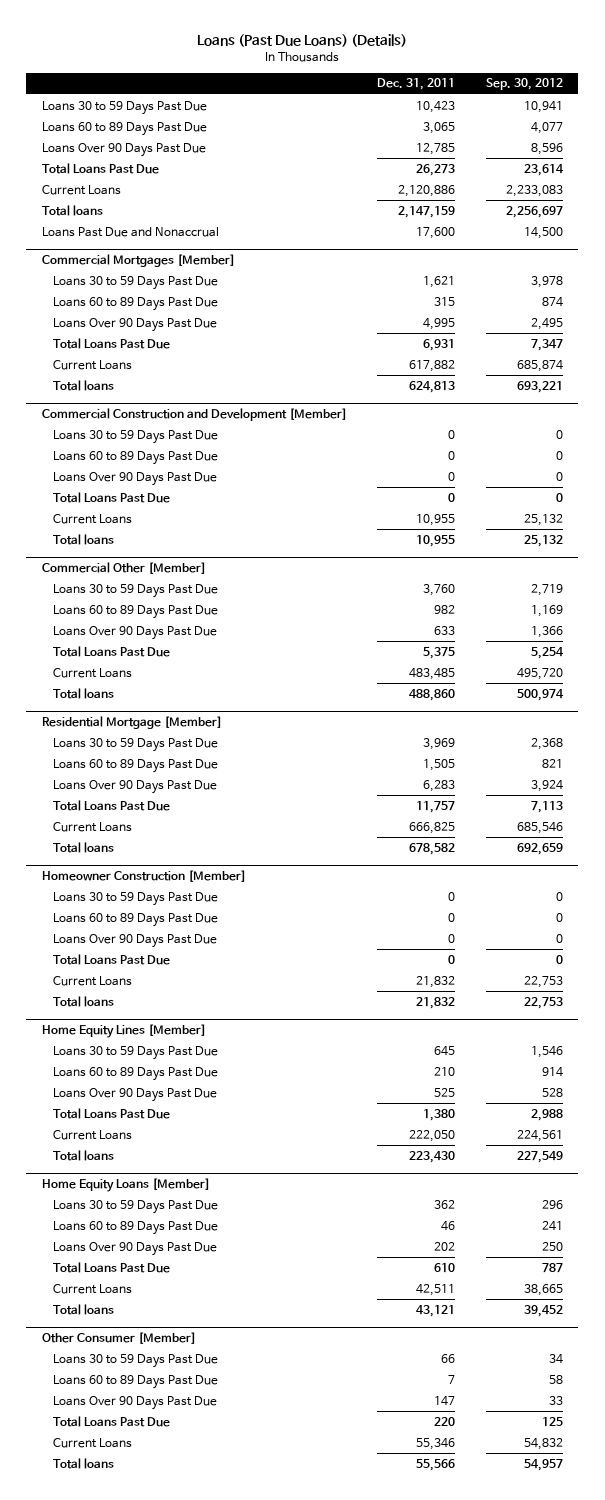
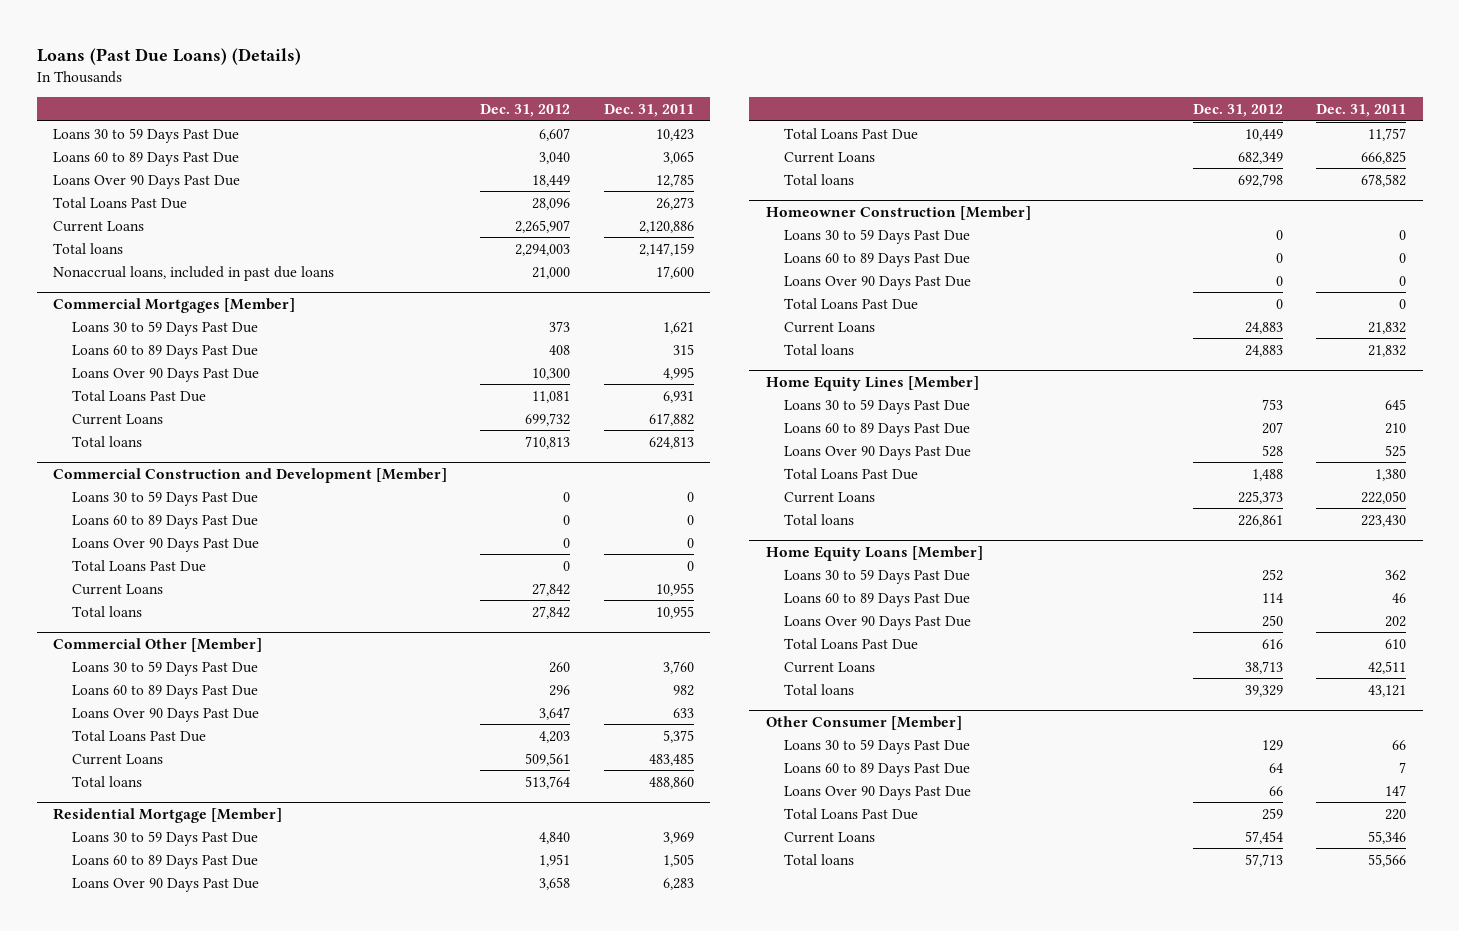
[485,78,563,91] Sep. 30, 2012 -> none
none -> [480,104,571,118] Dec. 31, 2012
[41,226,219,237] Loans Past Due and Nonaccrual -> [53,265,335,281] Nonaccrual loans, included in past due loans

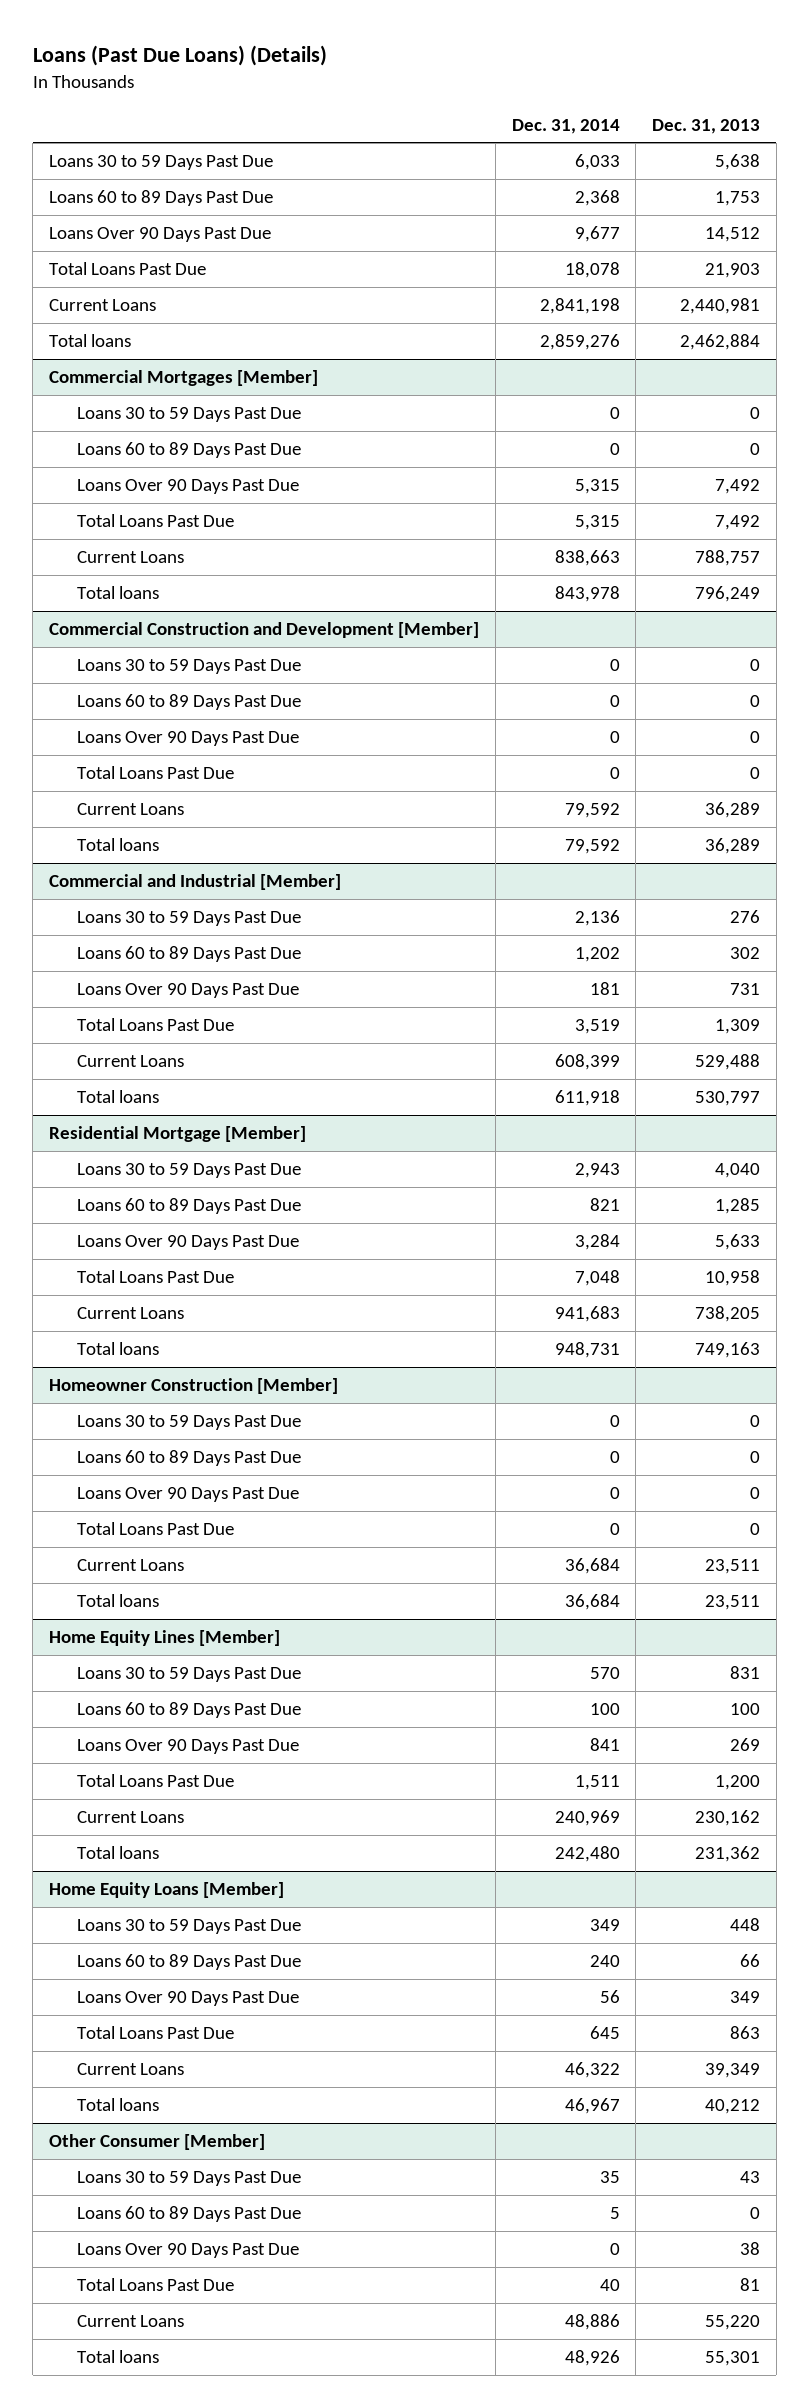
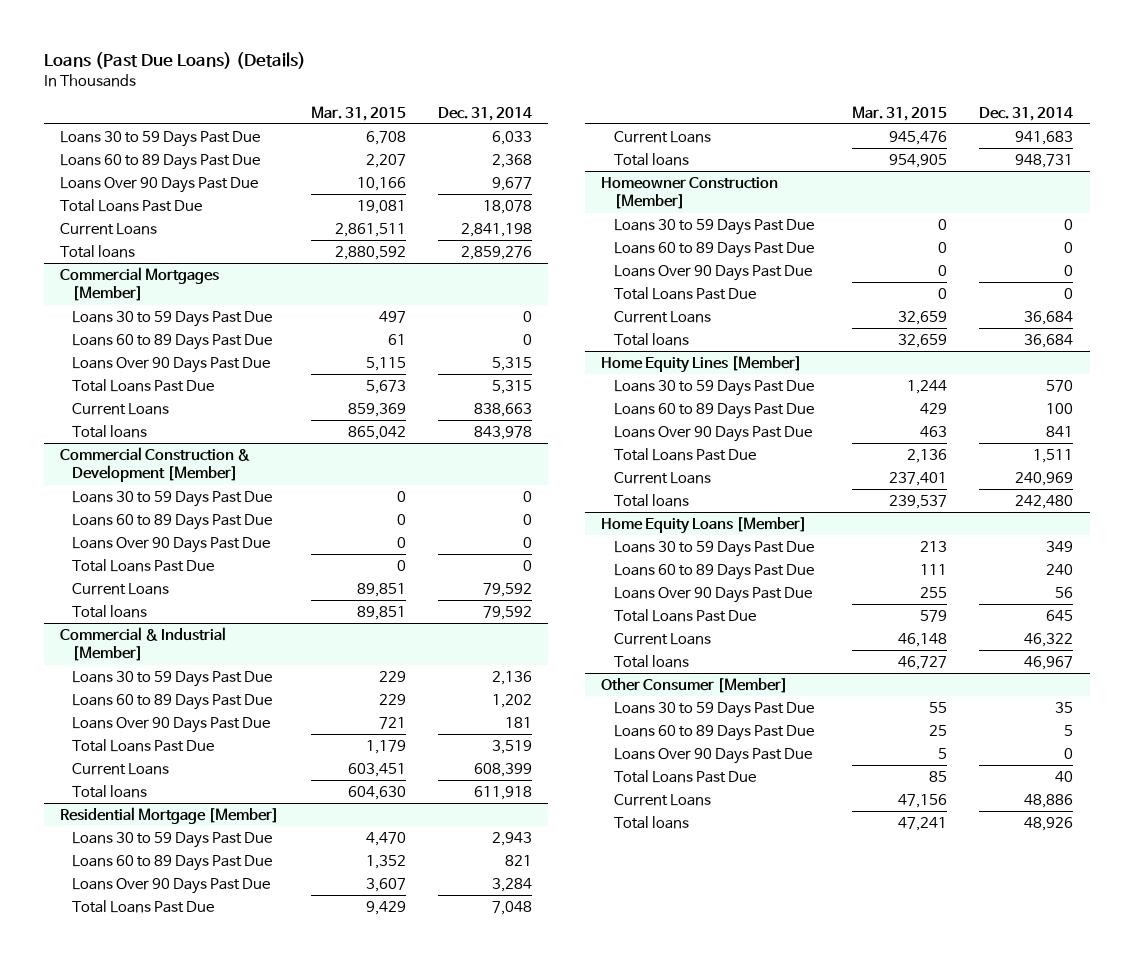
[652,118,761,134] Dec. 31, 2013 -> none
none -> [310,105,406,121] Mar. 31, 2015
[49,622,480,639] Commercial Construction and Development [Member] -> [59,446,250,483] Commercial Construction & Development [Member]
[49,874,342,891] Commercial and Industrial [Member] -> [59,626,226,662] Commercial & Industrial [Member]

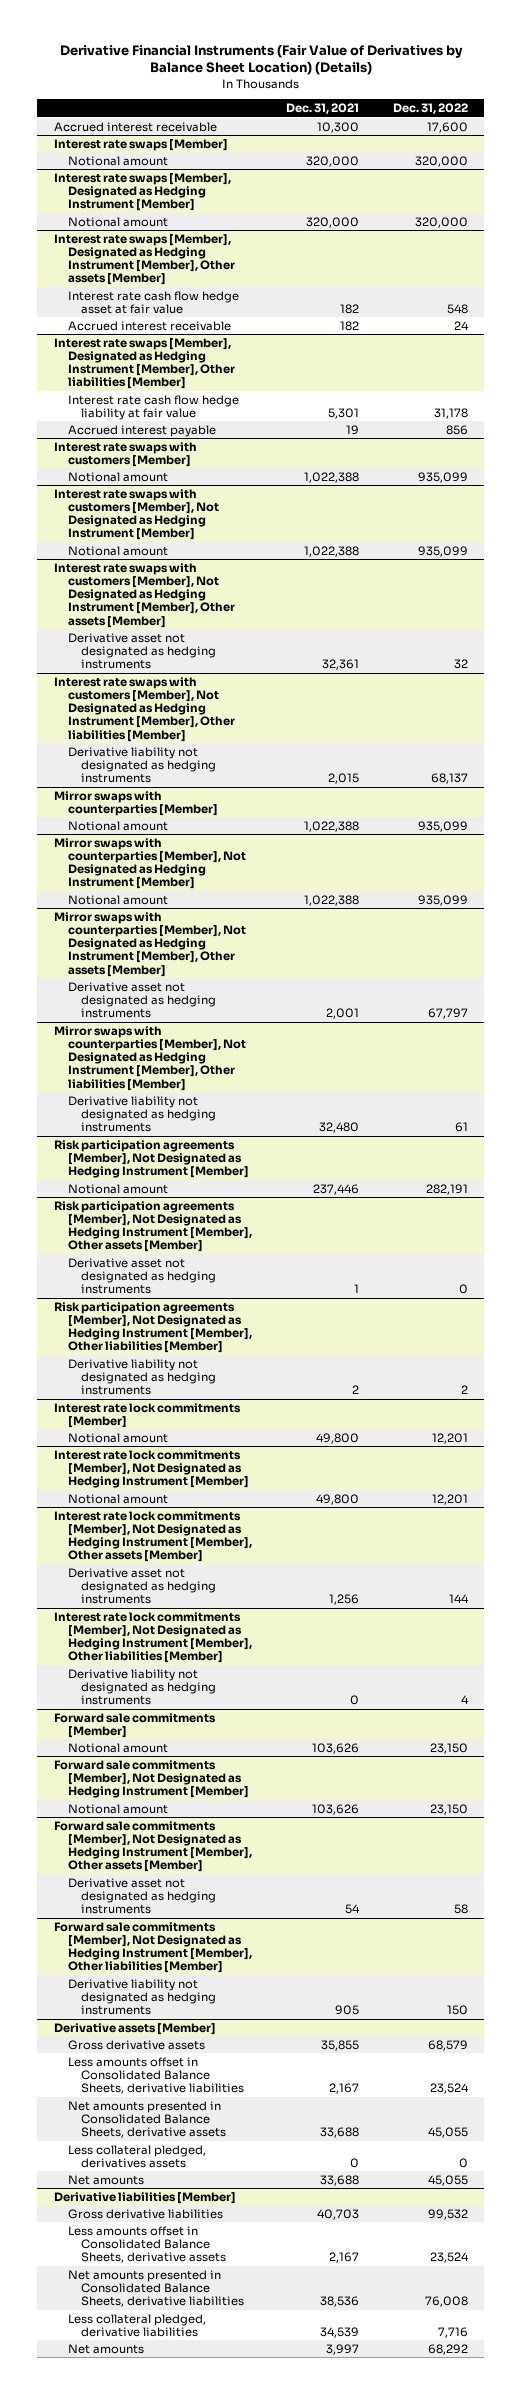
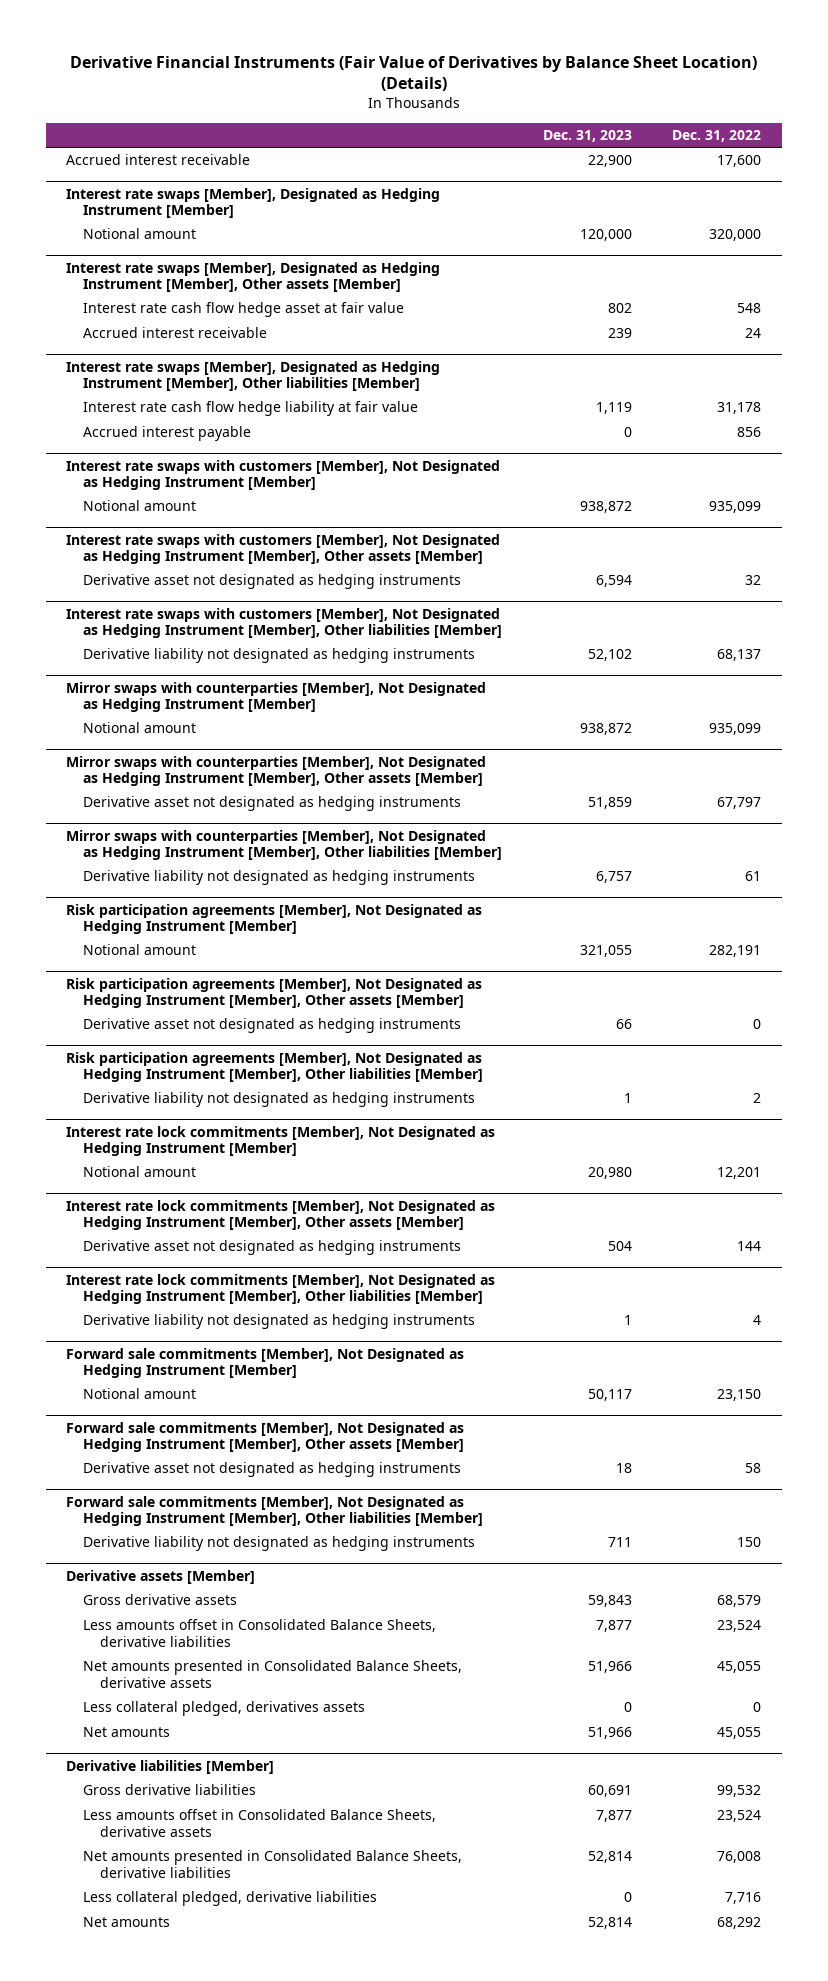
[285,103,359,115] Dec. 31, 2021 -> none
none -> [542,129,632,142] Dec. 31, 2023
[53,138,228,151] Interest rate swaps [Member] -> none
[67,155,168,166] Notional amount -> none
[53,441,197,467] Interest rate swaps with customers [Member] -> none
[67,471,168,482] Notional amount -> none
[53,790,218,816] Mirror swaps with counterparties [Member] -> none
[67,820,168,831] Notional amount -> none
[53,1402,241,1428] Interest rate lock commitments [Member] -> none
[67,1432,168,1443] Notional amount -> none
[53,1712,216,1738] Forward sale commitments [Member] -> none
[67,1742,168,1753] Notional amount -> none

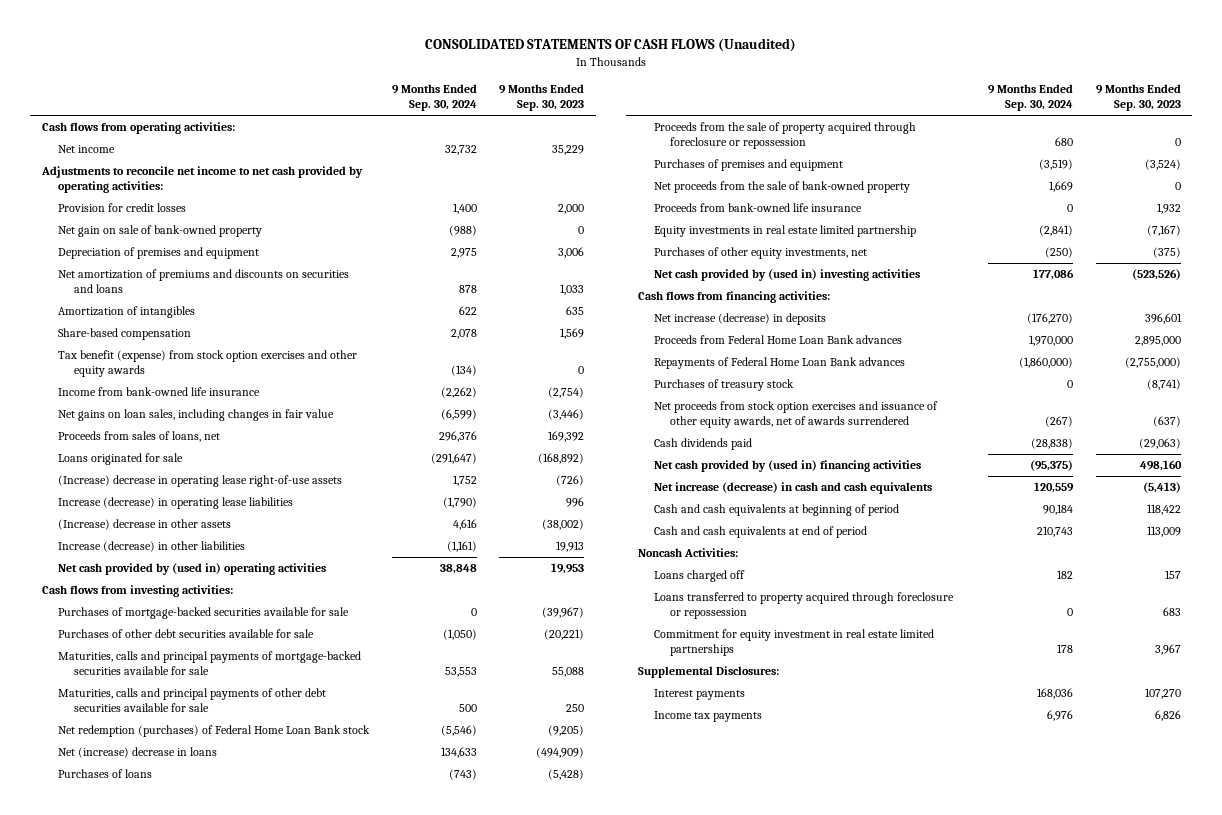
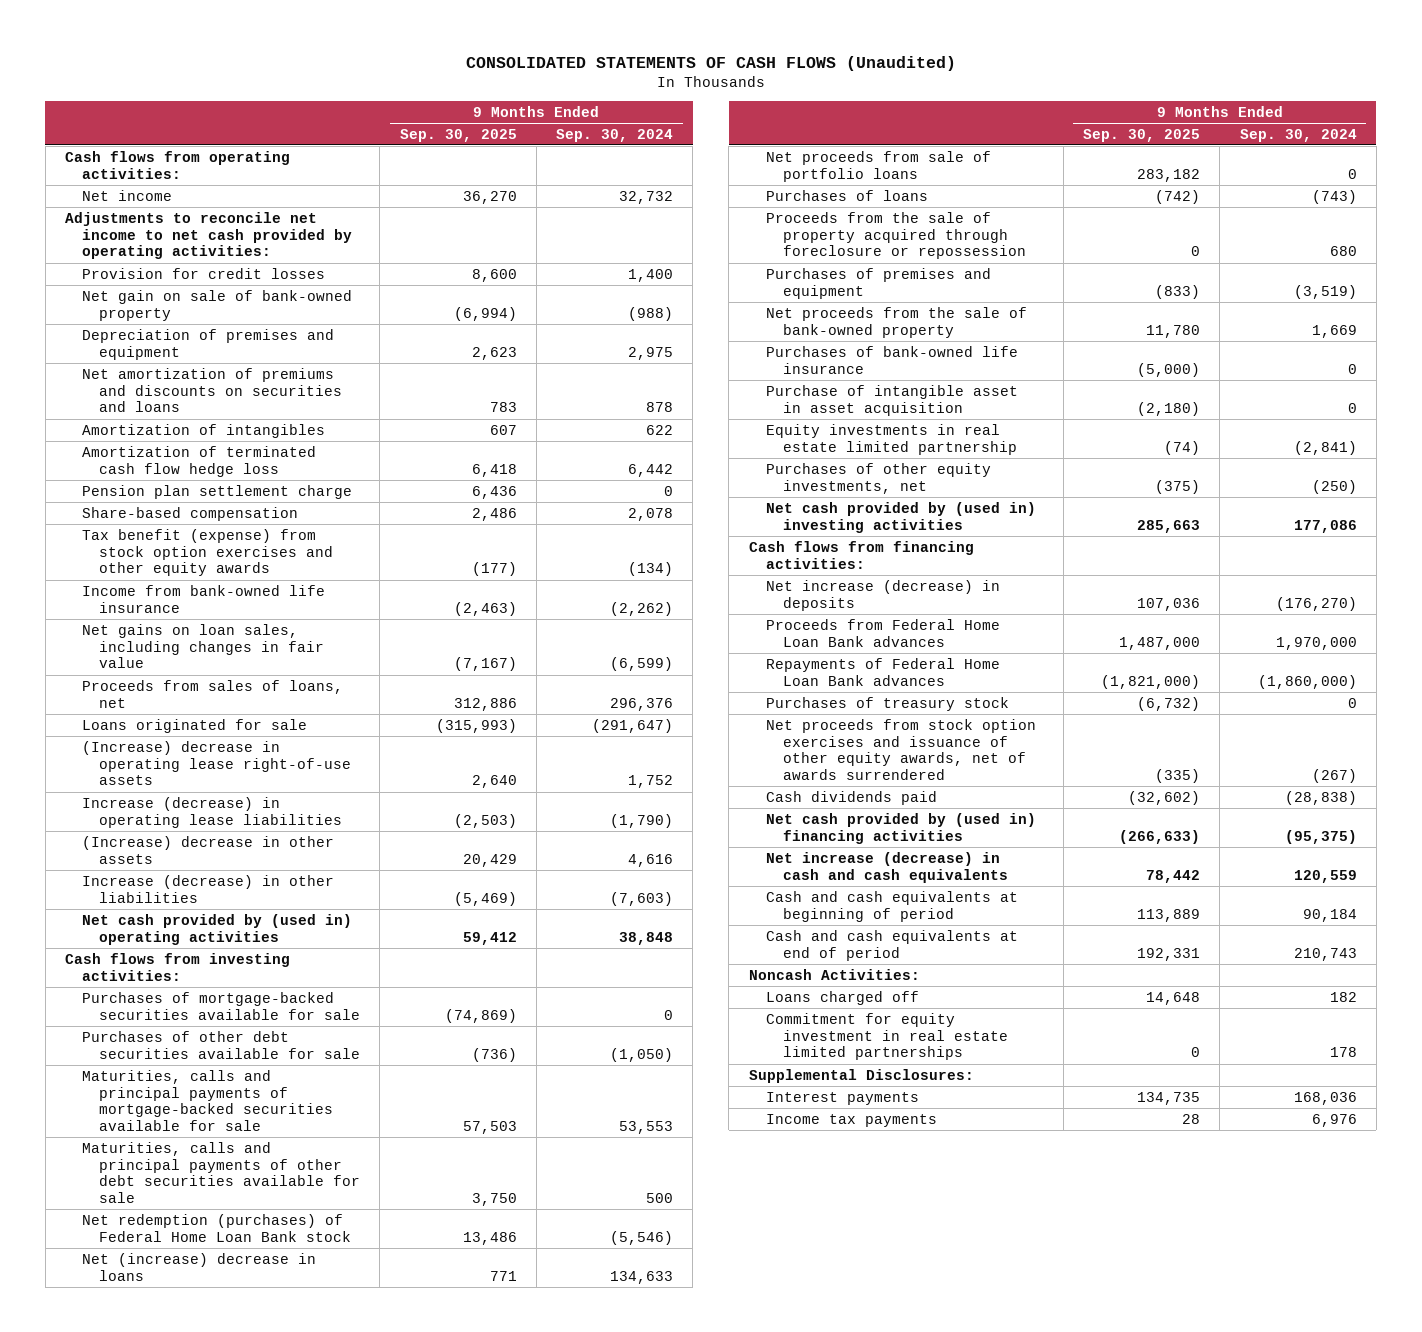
[499,84,585,112] 9 Months Ended Sep. 30, 2023 -> none
none -> [399,128,517,142] Sep. 30, 2025
none -> [82,445,317,477] Amortization of terminated cash flow hedge loss
none -> [82,484,353,499] Pension plan settlement charge
[446,541,477,553] (1,161) -> [610,891,674,906] (7,603)
none -> [765,150,991,182] Net proceeds from sale of portfolio loans
[654,203,863,213] Proceeds from bank-owned life insurance -> [765,345,1018,374] Purchases of bank-owned life insurance
none -> [765,384,1018,416] Purchase of intangible asset in asset acquisition
[654,592,955,620] Loans transferred to property acquired through foreclosure or repossession -> none

